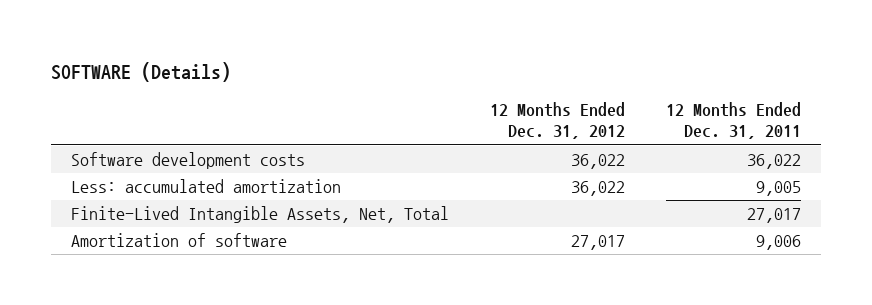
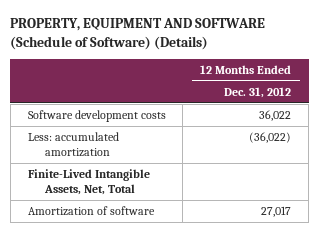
[51,61,232,82] SOFTWARE (Details) -> [10,18,266,50] PROPERTY, EQUIPMENT AND SOFTWARE (Schedule of Software) (Details)
[665,101,801,140] 12 Months Ended Dec. 31, 2011 -> none
[571,181,626,197] 36,022 -> [249,132,292,144] (36,022)

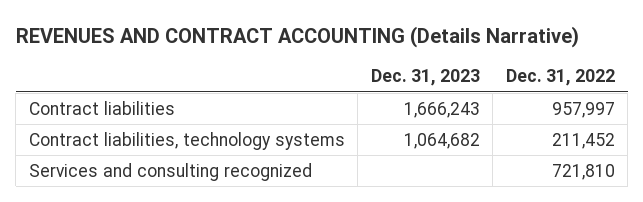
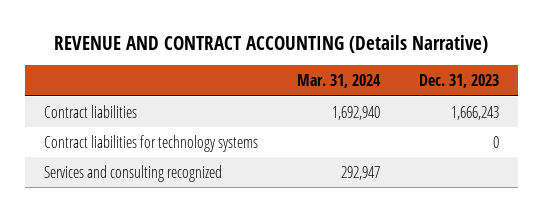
[15,25,579,48] REVENUES AND CONTRACT ACCOUNTING (Details Narrative) -> [54,34,489,53] REVENUE AND CONTRACT ACCOUNTING (Details Narrative)
[505,69,615,87] Dec. 31, 2022 -> none
none -> [296,74,381,89] Mar. 31, 2024
[28,131,345,150] Contract liabilities, technology systems -> [44,134,259,152] Contract liabilities for technology systems
[403,132,480,149] 1,064,682 -> [492,135,499,148] 0

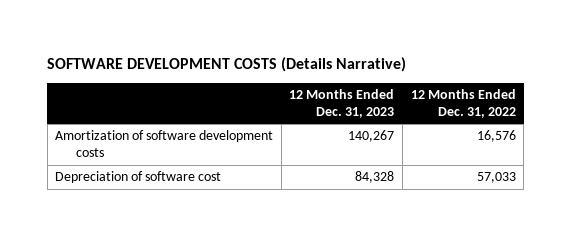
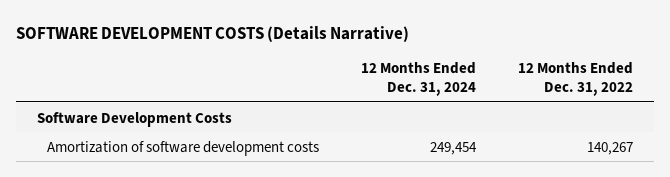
[289,88,395,118] 12 Months Ended Dec. 31, 2023 -> none
none -> [361,62,477,97] 12 Months Ended Dec. 31, 2024
[55,171,222,184] Depreciation of software cost -> none
none -> [36,111,232,127] Software Development Costs
[476,130,516,143] 16,576 -> [587,141,634,155] 140,267

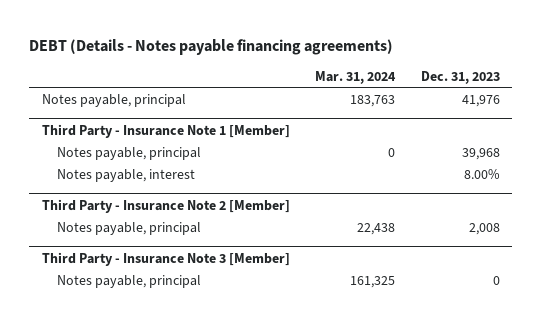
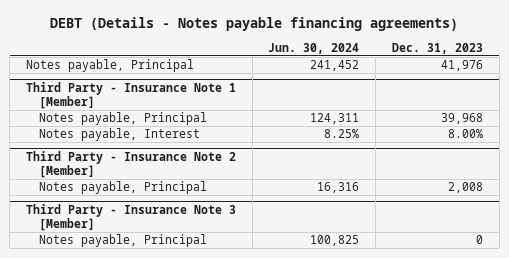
[315,70,397,84] Mar. 31, 2024 -> none
none -> [268,42,360,54] Jun. 30, 2024
[41,93,186,107] Notes payable, principal -> [26,59,195,73] Notes payable, Principal
[57,146,202,160] Notes payable, principal -> [38,112,207,126] Notes payable, Principal
[57,168,196,182] Notes payable, interest -> [38,128,200,142] Notes payable, Interest
[57,221,202,235] Notes payable, principal -> [38,181,207,195] Notes payable, Principal
[57,274,202,288] Notes payable, principal -> [38,234,207,248] Notes payable, Principal

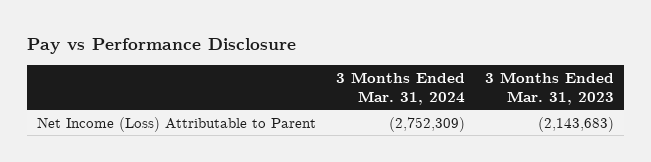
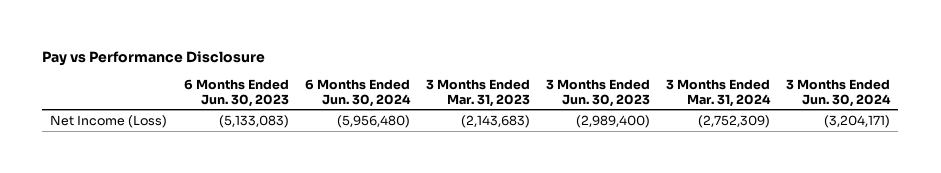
none -> [183,78,289,107] 6 Months Ended Jun. 30, 2023
none -> [304,78,411,107] 6 Months Ended Jun. 30, 2024
none -> [545,78,650,107] 3 Months Ended Jun. 30, 2023
none -> [786,78,892,107] 3 Months Ended Jun. 30, 2024
[37,116,317,132] Net Income (Loss) Attributable to Parent -> [50,114,168,128] Net Income (Loss)

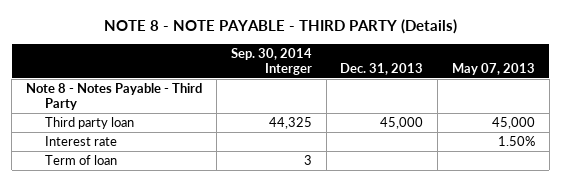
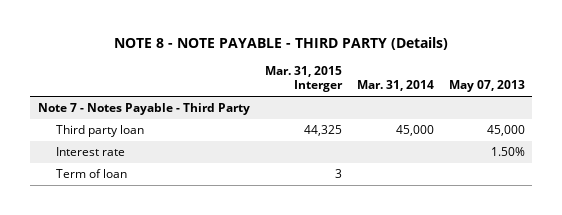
[230,48,312,75] Sep. 30, 2014 Interger -> none
[340,62,424,75] Dec. 31, 2013 -> none
none -> [264,65,343,93] Mar. 31, 2015 Interger
none -> [356,80,434,92] Mar. 31, 2014
[26,83,203,110] Note 8 - Notes Payable - Third Party -> [37,103,250,116] Note 7 - Notes Payable - Third Party

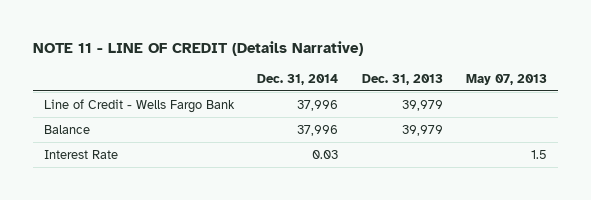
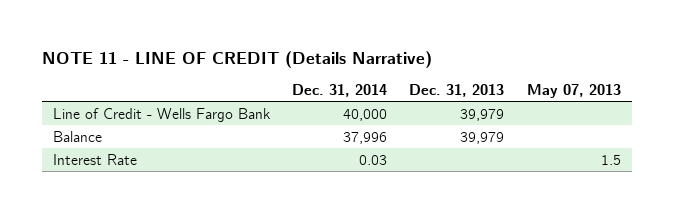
[297,99,339,111] 37,996 -> [342,108,387,121] 40,000

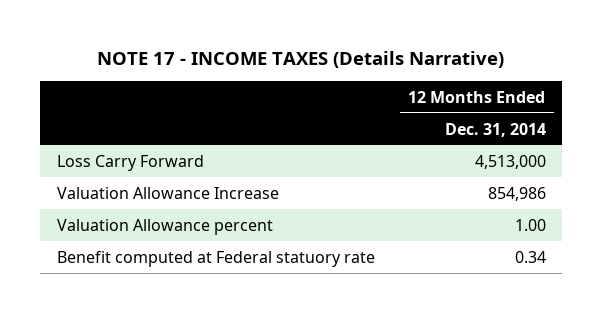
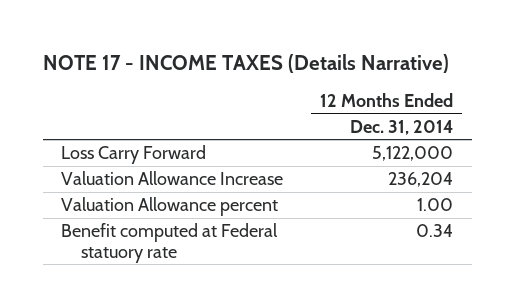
[474,154,546,169] 4,513,000 -> [372,146,454,162] 5,122,000
[487,186,546,201] 854,986 -> [388,172,454,188] 236,204

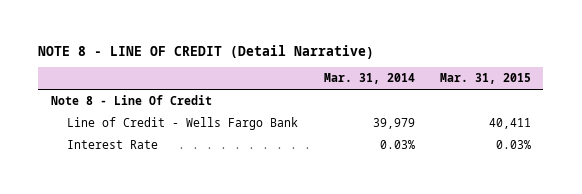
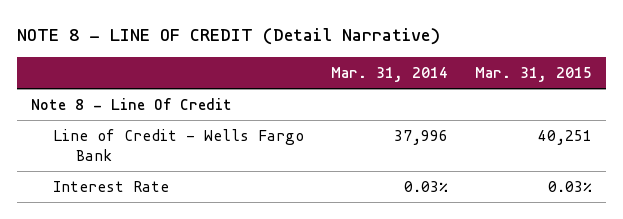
[372,118,415,130] 39,979 -> [394,130,449,146] 37,996
[488,118,531,130] 40,411 -> [538,130,593,146] 40,251

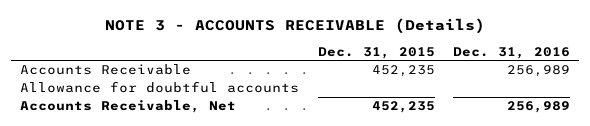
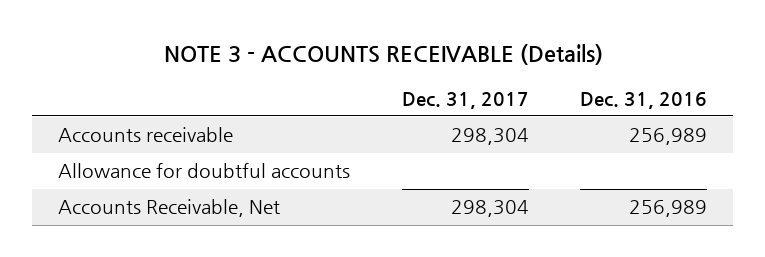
[317,46,435,59] Dec. 31, 2015 -> none
none -> [401,91,529,109] Dec. 31, 2017
[20,64,192,76] Accounts Receivable -> [57,127,233,143] Accounts receivable

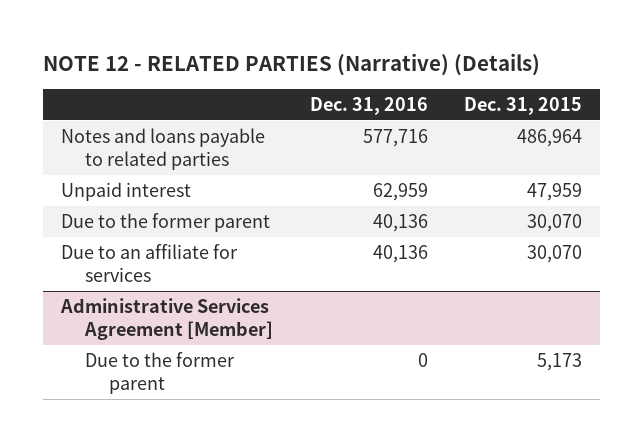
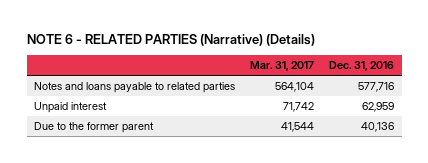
[42,52,540,76] NOTE 12 - RELATED PARTIES (Narrative) (Details) -> [26,34,315,47] NOTE 6 - RELATED PARTIES (Narrative) (Details)
[463,96,582,115] Dec. 31, 2015 -> none
none -> [250,61,315,72] Mar. 31, 2017
[60,244,238,283] Due to an affiliate for services -> none
[59,298,274,341] Administrative Services Agreement [Member] -> none
[85,352,236,395] Due to the former parent -> none

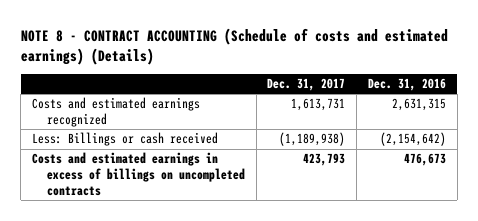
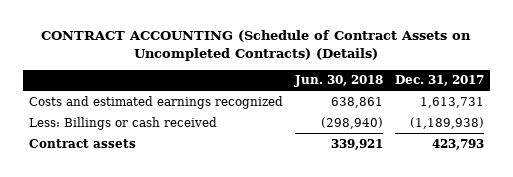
[20,27,448,65] NOTE 8 - CONTRACT ACCOUNTING (Schedule of costs and estimated earnings) (Details) -> [41,30,472,62] CONTRACT ACCOUNTING (Schedule of Contract Assets on Uncompleted Contracts) (Details)
[367,77,446,91] Dec. 31, 2016 -> none
none -> [293,75,383,88] Jun. 30, 2018
[31,152,245,197] Costs and estimated earnings in excess of billings on uncompleted contracts -> [28,138,136,148] Contract assets

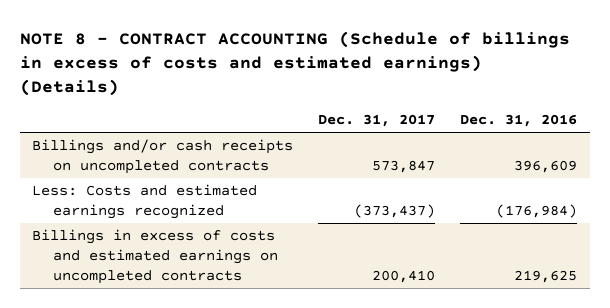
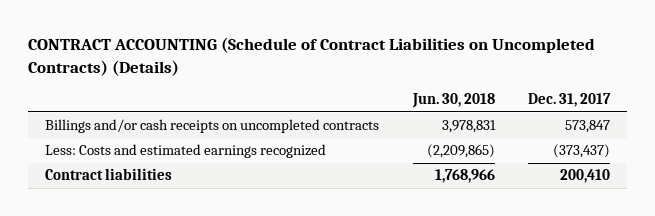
[19,30,570,96] NOTE 8 - CONTRACT ACCOUNTING (Schedule of billings in excess of costs and estimated earnings) (Details) -> [27,37,595,76] CONTRACT ACCOUNTING (Schedule of Contract Liabilities on Uncompleted Contracts) (Details)
[460,114,578,128] Dec. 31, 2016 -> none
none -> [411,93,495,109] Jun. 30, 2018
[32,228,279,284] Billings in excess of costs and estimated earnings on uncompleted contracts -> [44,168,172,181] Contract liabilities

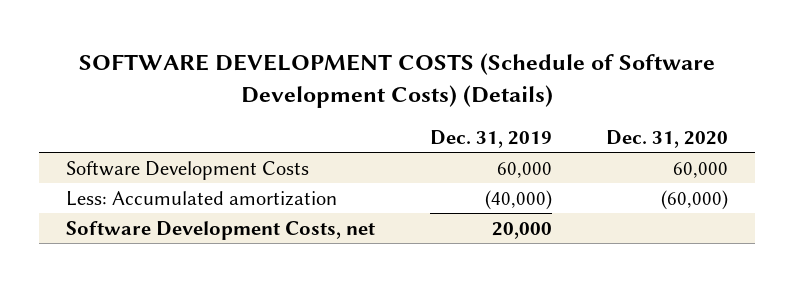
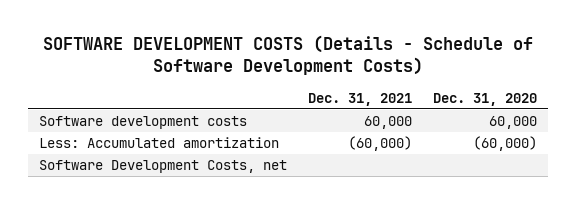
[79,53,716,108] SOFTWARE DEVELOPMENT COSTS (Schedule of Software Development Costs) (Details) -> [43,35,534,76] SOFTWARE DEVELOPMENT COSTS (Details - Schedule of Software Development Costs)
[429,129,552,148] Dec. 31, 2019 -> none
none -> [308,92,413,106] Dec. 31, 2021
[66,160,310,180] Software Development Costs -> [38,116,247,130] Software development costs

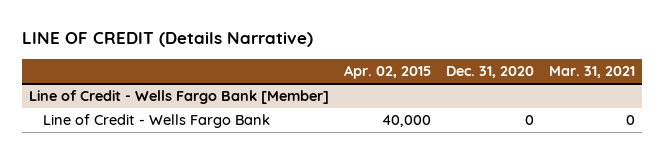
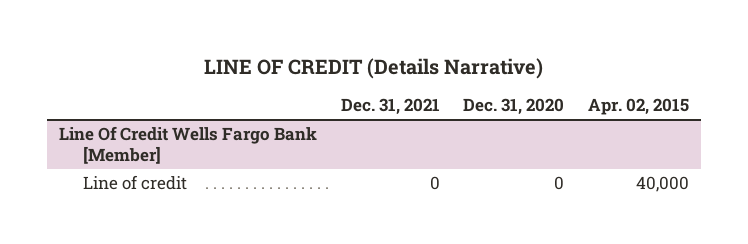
[548,66,635,79] Mar. 31, 2021 -> none
none -> [340,98,440,116] Dec. 31, 2021
[29,90,330,105] Line of Credit - Wells Fargo Bank [Member] -> [59,126,318,165] Line Of Credit Wells Fargo Bank [Member]
[43,114,271,129] Line of Credit - Wells Fargo Bank -> [82,175,187,191] Line of credit

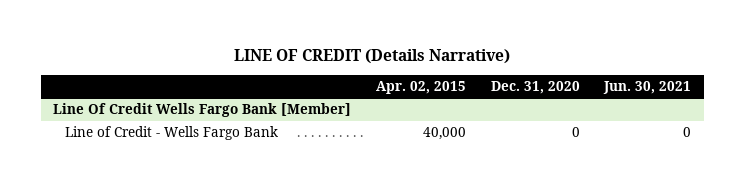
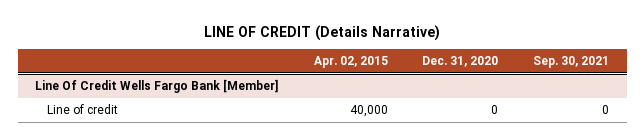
[603,80,692,94] Jun. 30, 2021 -> none
none -> [533,56,610,69] Sep. 30, 2021
[64,126,278,141] Line of Credit - Wells Fargo Bank -> [47,104,119,115] Line of credit

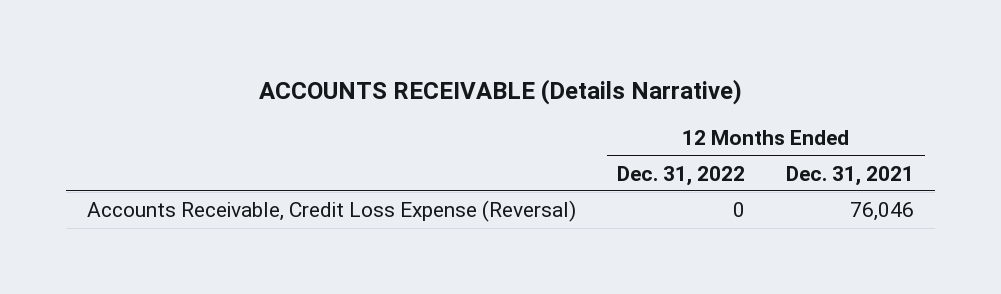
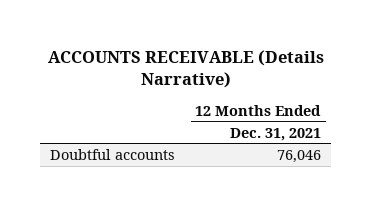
[617,165,746,186] Dec. 31, 2022 -> none
[86,200,576,223] Accounts Receivable, Credit Loss Expense (Reversal) -> [50,149,176,161] Doubtful accounts

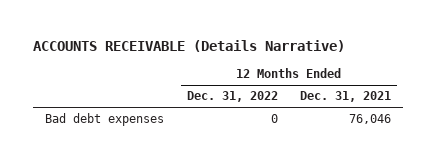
none -> [186,91,278,103] Dec. 31, 2022
[50,149,176,161] Doubtful accounts -> [44,113,164,127] Bad debt expenses

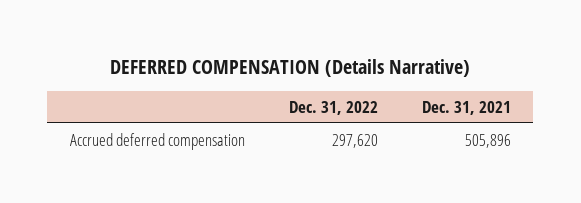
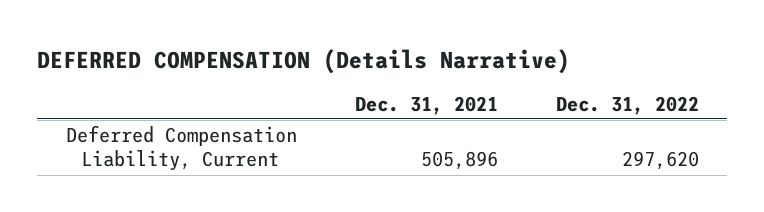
[69,132,245,150] Accrued deferred compensation -> [65,125,297,172] Deferred Compensation Liability, Current

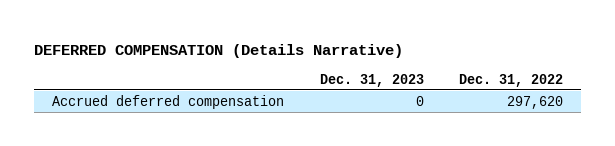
[354,95,498,115] Dec. 31, 2021 -> none
none -> [319,73,424,87] Dec. 31, 2023
[65,125,297,172] Deferred Compensation Liability, Current -> [51,95,284,110] Accrued deferred compensation

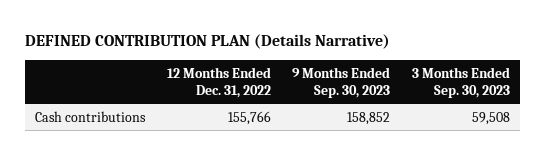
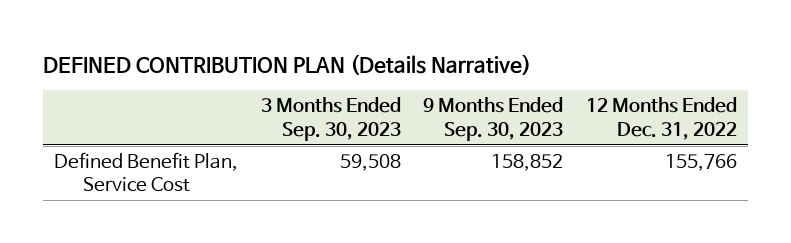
[35,110,147,122] Cash contributions -> [54,152,239,193] Defined Benefit Plan, Service Cost

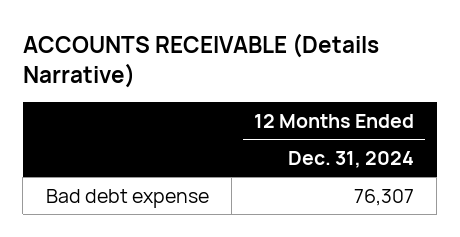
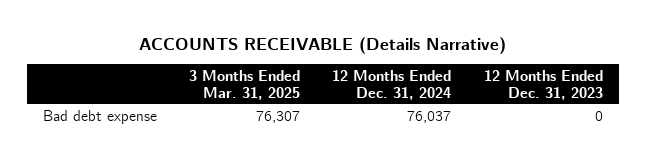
none -> [189,69,301,100] 3 Months Ended Mar. 31, 2025
none -> [483,69,603,100] 12 Months Ended Dec. 31, 2023
[353,188,414,206] 76,307 -> [407,111,452,124] 76,037

